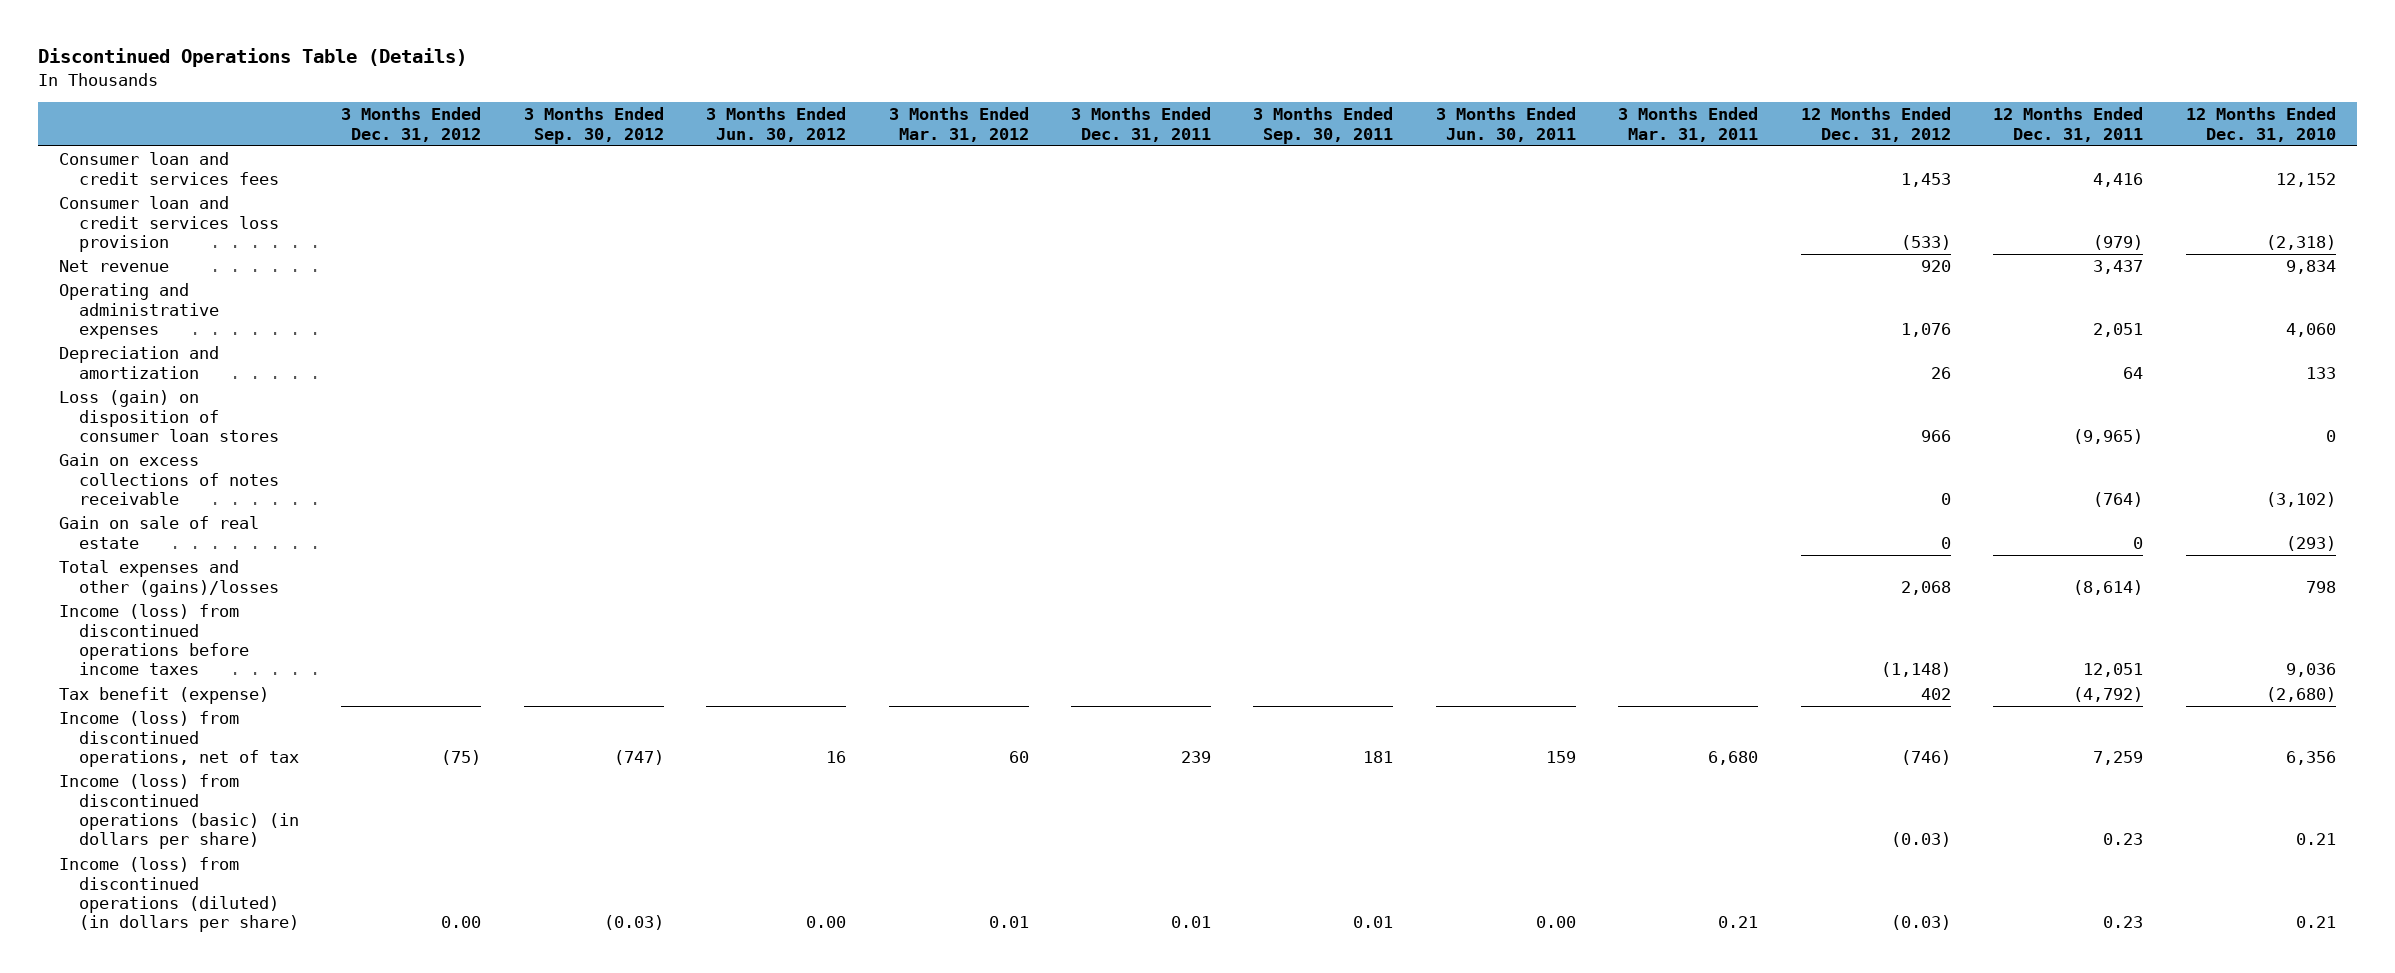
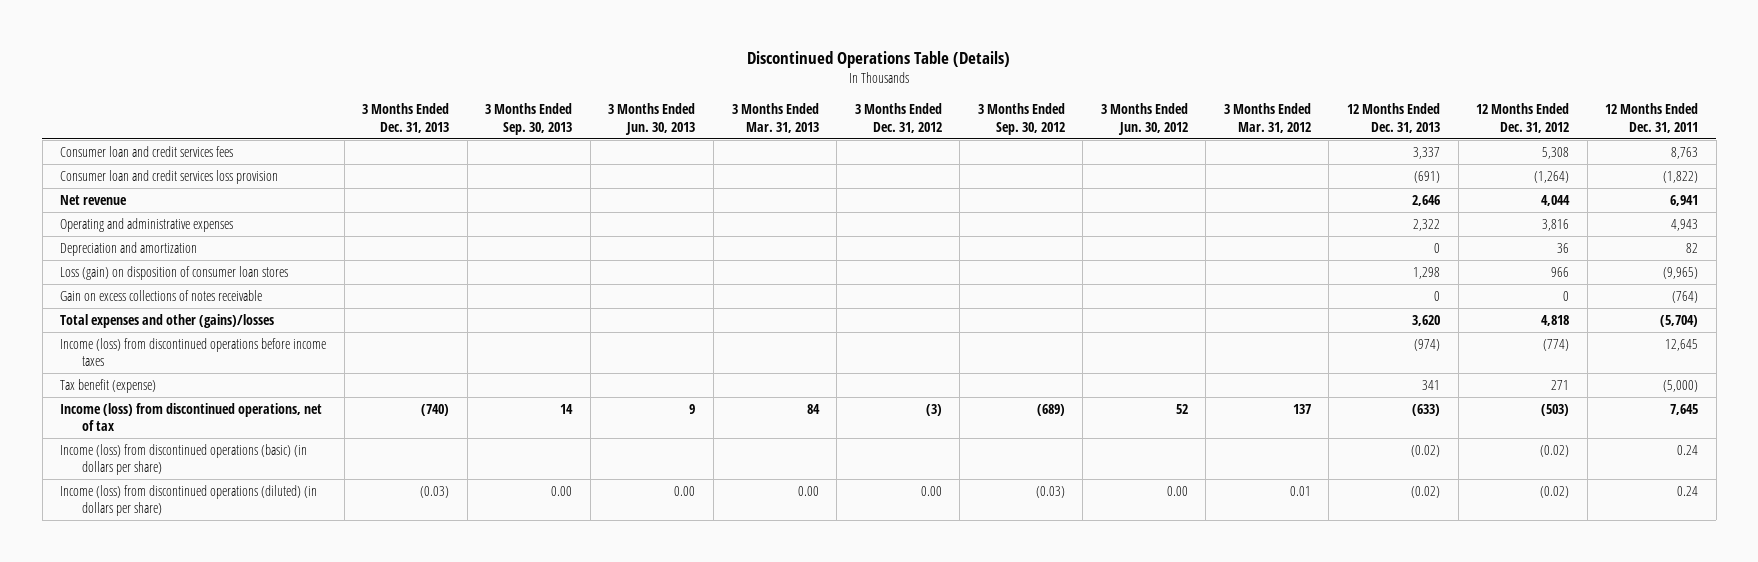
[1070,107,1211,142] 3 Months Ended Dec. 31, 2011 -> none
[1253,107,1394,144] 3 Months Ended Sep. 30, 2011 -> none
[1435,107,1576,142] 3 Months Ended Jun. 30, 2011 -> none
[1618,107,1759,142] 3 Months Ended Mar. 31, 2011 -> none
[2185,107,2336,142] 12 Months Ended Dec. 31, 2010 -> none
none -> [362,103,450,133] 3 Months Ended Dec. 31, 2013
none -> [485,103,573,135] 3 Months Ended Sep. 30, 2013
none -> [608,103,696,135] 3 Months Ended Jun. 30, 2013
none -> [731,103,819,133] 3 Months Ended Mar. 31, 2013
none -> [1346,103,1440,133] 12 Months Ended Dec. 31, 2013
[1900,172,1951,187] 1,453 -> [1542,147,1570,160] 5,308
[2093,172,2144,187] 4,416 -> [1671,147,1699,160] 8,763
[1900,234,1951,250] (533) -> [1534,171,1570,184] (1,264)
[2093,234,2144,250] (979) -> [1663,171,1699,184] (1,822)
[1920,260,1951,273] 920 -> [1541,195,1571,207] 4,044
[2093,260,2144,275] 3,437 -> [1670,195,1699,207] 6,941
[1900,322,1951,337] 1,076 -> [1542,219,1570,232] 3,816
[2093,322,2144,337] 2,051 -> [1671,219,1699,232] 4,943
[1930,366,1951,379] 26 -> [1557,243,1570,254] 36
[2123,366,2144,379] 64 -> [1686,243,1699,254] 82
[59,516,260,549] Gain on sale of real estate -> none
[1900,580,1951,595] 2,068 -> [1541,315,1570,327] 4,818
[2073,579,2144,595] (8,614) -> [1660,315,1699,328] (5,704)
[1880,662,1951,678] (1,148) -> [1543,339,1570,352] (774)
[2083,663,2144,678] 12,051 -> [1665,339,1699,352] 12,645
[1920,688,1951,701] 402 -> [1551,380,1570,391] 271
[2073,687,2144,703] (4,792) -> [1663,380,1699,393] (5,000)
[441,749,482,765] (75) -> [925,404,942,417] (3)
[613,749,664,765] (747) -> [1036,404,1065,417] (689)
[826,750,847,763] 16 -> [1175,404,1188,415] 52
[1008,750,1029,763] 60 -> [1292,404,1311,415] 137
[1900,749,1951,765] (746) -> [1541,404,1570,417] (503)
[2093,750,2144,765] 7,259 -> [1670,404,1699,416] 7,645
[1890,832,1951,848] (0.03) -> [1540,445,1570,458] (0.02)
[2103,833,2144,846] 0.23 -> [1677,445,1699,456] 0.24
[1890,915,1951,931] (0.03) -> [1540,486,1570,499] (0.02)
[2103,916,2144,929] 0.23 -> [1677,486,1699,497] 0.24

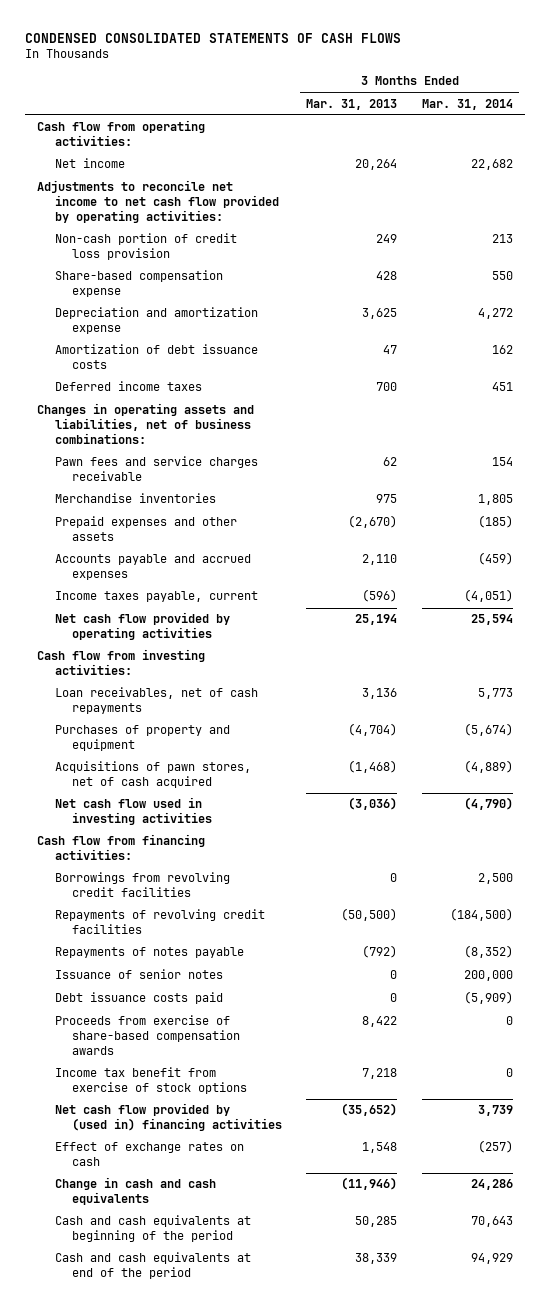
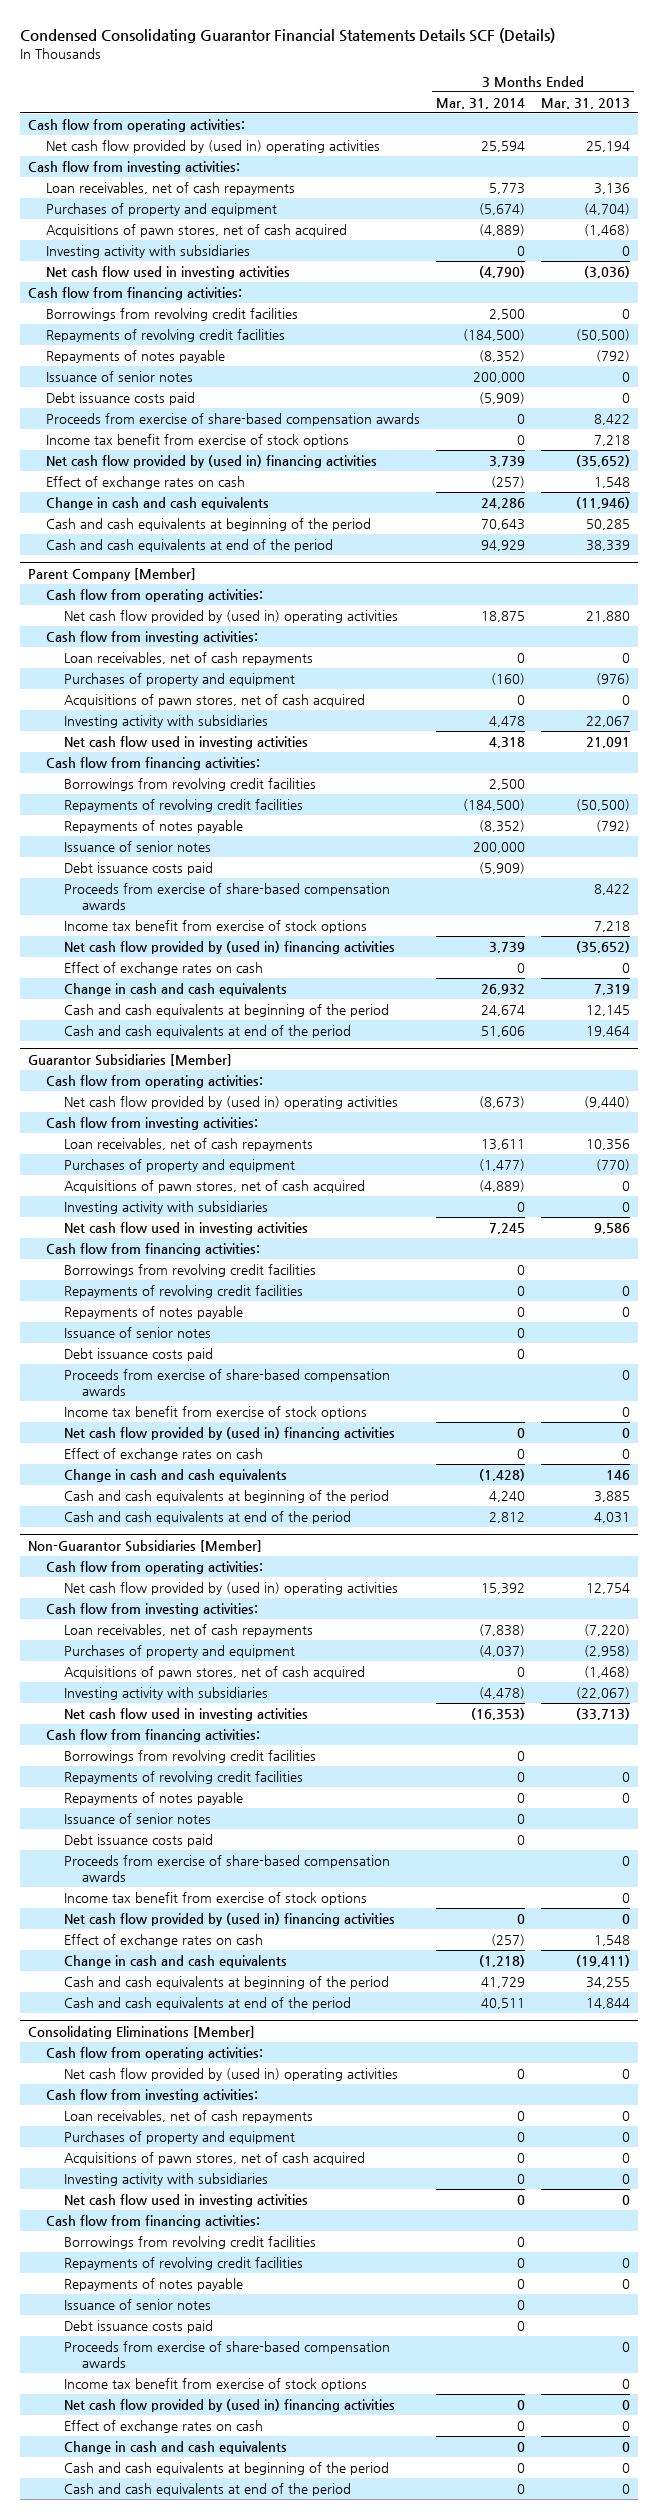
[24,32,401,43] CONDENSED CONSOLIDATED STATEMENTS OF CASH FLOWS -> [19,28,555,44] Condensed Consolidating Guarantor Financial Statements Details SCF (Details)
[54,158,125,169] Net income -> none
[36,180,279,224] Adjustments to reconcile net income to net cash flow provided by operating activities: -> none
[54,233,237,261] Non-cash portion of credit loss provision -> none
[54,270,223,298] Share-based compensation expense -> none
[54,307,258,335] Depreciation and amortization expense -> none
[54,344,258,370] Amortization of debt issuance costs -> none
[54,381,202,392] Deferred income taxes -> none
[36,403,254,445] Changes in operating assets and liabilities, net of business combinations: -> none
[54,456,258,482] Pawn fees and service charges receivable -> none
[54,493,216,504] Merchandise inventories -> none
[54,516,237,542] Prepaid expenses and other assets -> none
[54,554,251,581] Accounts payable and accrued expenses -> none
[54,591,258,603] Income taxes payable, current -> none
[54,612,230,641] Net cash flow provided by operating activities -> [45,140,380,154] Net cash flow provided by (used in) operating activities
none -> [45,245,250,259] Investing activity with subsidiaries
none -> [27,567,196,581] Parent Company [Member]
none -> [45,589,263,603] Cash flow from operating activities:
none -> [63,610,398,624] Net cash flow provided by (used in) operating activities
none -> [45,631,258,645] Cash flow from investing activities:
none -> [63,652,313,666] Loan receivables, net of cash repayments
none -> [63,673,295,687] Purchases of property and equipment
none -> [63,694,365,708] Acquisitions of pawn stores, net of cash acquired
none -> [63,715,268,729] Investing activity with subsidiaries
none -> [63,736,308,750] Net cash flow used in investing activities
none -> [45,757,260,771] Cash flow from financing activities:
none -> [63,778,316,792] Borrowings from revolving credit facilities
none -> [63,799,303,813] Repayments of revolving credit facilities
none -> [63,820,243,834] Repayments of notes payable
none -> [63,841,211,853] Issuance of senior notes
none -> [63,862,213,876] Debt issuance costs paid
none -> [63,883,390,910] Proceeds from exercise of share-based compensation awards
none -> [63,920,367,934] Income tax benefit from exercise of stock options
none -> [63,941,395,955] Net cash flow provided by (used in) financing activities
none -> [63,962,263,976] Effect of exchange rates on cash
none -> [63,983,287,997] Change in cash and cash equivalents
none -> [63,1004,389,1018] Cash and cash equivalents at beginning of the period
none -> [63,1025,351,1039] Cash and cash equivalents at end of the period
none -> [27,1053,232,1066] Guarantor Subsidiaries [Member]
none -> [45,1075,263,1089] Cash flow from operating activities:
none -> [63,1096,398,1110] Net cash flow provided by (used in) operating activities
none -> [45,1117,258,1131] Cash flow from investing activities:
none -> [63,1138,313,1152] Loan receivables, net of cash repayments
none -> [63,1159,295,1173] Purchases of property and equipment
none -> [63,1180,365,1194] Acquisitions of pawn stores, net of cash acquired
none -> [63,1201,268,1215] Investing activity with subsidiaries
none -> [63,1222,308,1236] Net cash flow used in investing activities
none -> [45,1243,260,1257] Cash flow from financing activities:
none -> [63,1264,316,1278] Borrowings from revolving credit facilities
none -> [63,1285,303,1299] Repayments of revolving credit facilities
none -> [63,1306,243,1320] Repayments of notes payable
none -> [63,1327,211,1339] Issuance of senior notes
none -> [63,1348,213,1362] Debt issuance costs paid
none -> [63,1369,390,1396] Proceeds from exercise of share-based compensation awards
none -> [63,1406,367,1420] Income tax benefit from exercise of stock options
none -> [63,1427,395,1441] Net cash flow provided by (used in) financing activities
none -> [63,1448,263,1462] Effect of exchange rates on cash
none -> [63,1469,287,1483] Change in cash and cash equivalents
none -> [63,1490,389,1504] Cash and cash equivalents at beginning of the period
none -> [63,1511,351,1525] Cash and cash equivalents at end of the period
none -> [27,1539,262,1552] Non-Guarantor Subsidiaries [Member]
none -> [45,1561,263,1575] Cash flow from operating activities:
none -> [63,1582,398,1596] Net cash flow provided by (used in) operating activities
none -> [45,1603,258,1617] Cash flow from investing activities:
none -> [63,1624,313,1638] Loan receivables, net of cash repayments
none -> [63,1645,295,1659] Purchases of property and equipment
none -> [63,1666,365,1680] Acquisitions of pawn stores, net of cash acquired
none -> [63,1687,268,1701] Investing activity with subsidiaries
none -> [63,1708,308,1722] Net cash flow used in investing activities
none -> [45,1729,260,1743] Cash flow from financing activities:
none -> [63,1750,316,1764] Borrowings from revolving credit facilities
none -> [63,1771,303,1785] Repayments of revolving credit facilities
none -> [63,1792,243,1806] Repayments of notes payable
none -> [63,1813,211,1825] Issuance of senior notes
none -> [63,1834,213,1848] Debt issuance costs paid
none -> [63,1855,390,1882] Proceeds from exercise of share-based compensation awards
none -> [63,1892,367,1906] Income tax benefit from exercise of stock options
none -> [63,1913,395,1927] Net cash flow provided by (used in) financing activities
none -> [63,1934,263,1948] Effect of exchange rates on cash
none -> [63,1955,287,1969] Change in cash and cash equivalents
none -> [63,1976,389,1990] Cash and cash equivalents at beginning of the period
none -> [63,1997,351,2011] Cash and cash equivalents at end of the period
none -> [27,2025,255,2039] Consolidating Eliminations [Member]
none -> [45,2047,263,2061] Cash flow from operating activities:
none -> [63,2068,398,2082] Net cash flow provided by (used in) operating activities
none -> [45,2089,258,2103] Cash flow from investing activities:
none -> [63,2110,313,2124] Loan receivables, net of cash repayments
none -> [63,2131,295,2145] Purchases of property and equipment
none -> [63,2152,365,2166] Acquisitions of pawn stores, net of cash acquired
none -> [63,2173,268,2187] Investing activity with subsidiaries
none -> [63,2194,308,2208] Net cash flow used in investing activities
none -> [45,2215,260,2229] Cash flow from financing activities:
none -> [63,2236,316,2250] Borrowings from revolving credit facilities
none -> [63,2257,303,2271] Repayments of revolving credit facilities
none -> [63,2278,243,2292] Repayments of notes payable
none -> [63,2299,211,2311] Issuance of senior notes
none -> [63,2320,213,2334] Debt issuance costs paid
none -> [63,2341,390,2368] Proceeds from exercise of share-based compensation awards
none -> [63,2378,367,2392] Income tax benefit from exercise of stock options
none -> [63,2399,395,2413] Net cash flow provided by (used in) financing activities
none -> [63,2420,263,2434] Effect of exchange rates on cash
none -> [63,2441,287,2455] Change in cash and cash equivalents
none -> [63,2462,389,2476] Cash and cash equivalents at beginning of the period
none -> [63,2483,351,2497] Cash and cash equivalents at end of the period

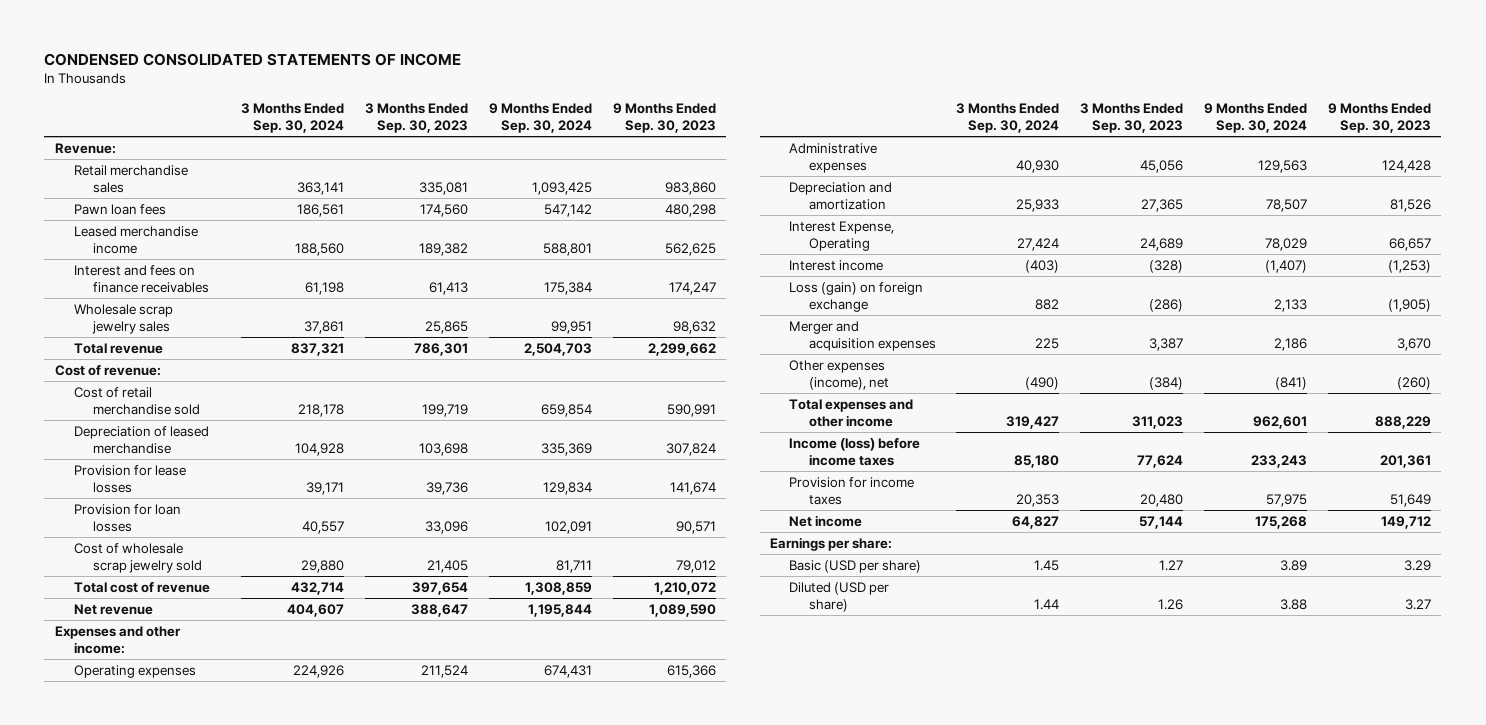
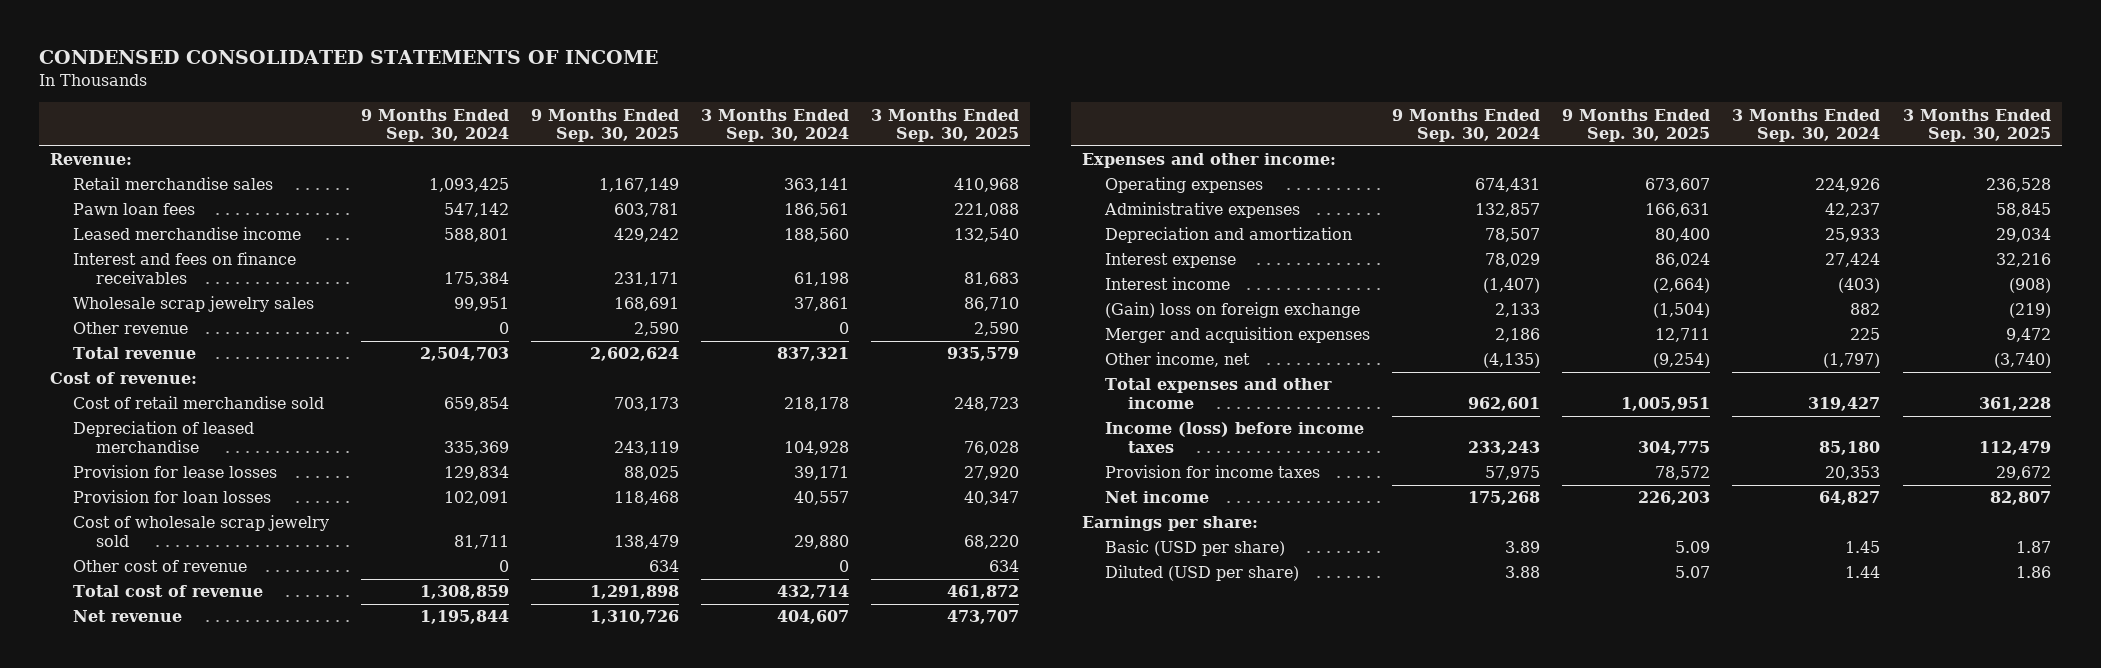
[365,102,469,133] 3 Months Ended Sep. 30, 2023 -> none
[612,102,716,133] 9 Months Ended Sep. 30, 2023 -> none
none -> [530,108,679,143] 9 Months Ended Sep. 30, 2025
none -> [871,108,1020,143] 3 Months Ended Sep. 30, 2025
none -> [73,322,189,335] Other revenue
none -> [73,560,248,573] Other cost of revenue
[1016,160,1060,174] 40,930 -> [1825,203,1881,218] 42,237
[1258,160,1308,174] 129,563 -> [1474,203,1540,218] 132,857
[789,220,895,252] Interest Expense, Operating -> [1104,253,1236,269] Interest expense
[789,281,924,313] Loss (gain) on foreign exchange -> [1104,302,1360,319] (Gain) loss on foreign exchange
[789,359,889,391] Other expenses (income), net -> [1104,352,1250,368] Other income, net
[1025,377,1060,391] (490) -> [1823,353,1881,369] (1,797)
[1275,377,1308,391] (841) -> [1482,353,1540,369] (4,135)

